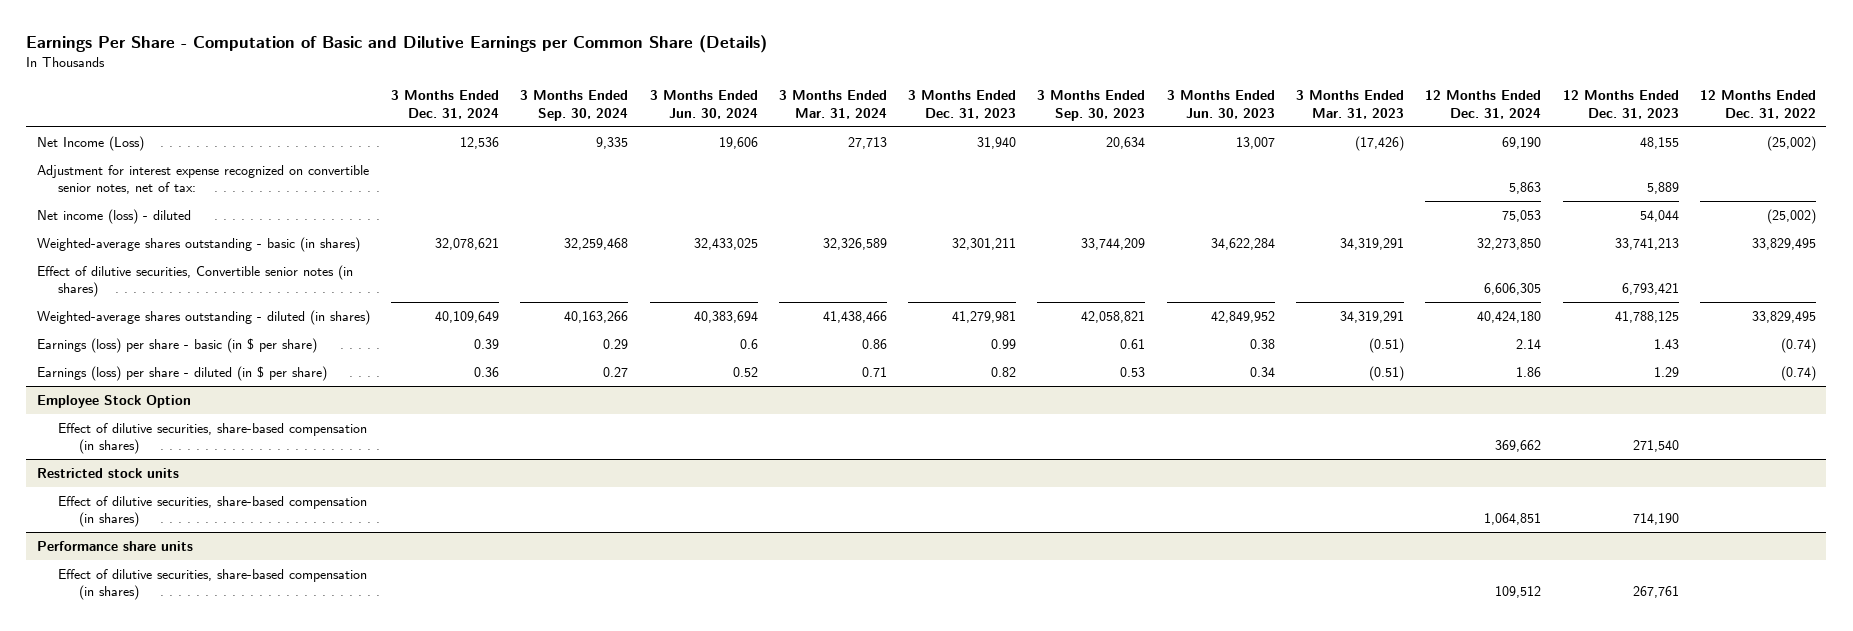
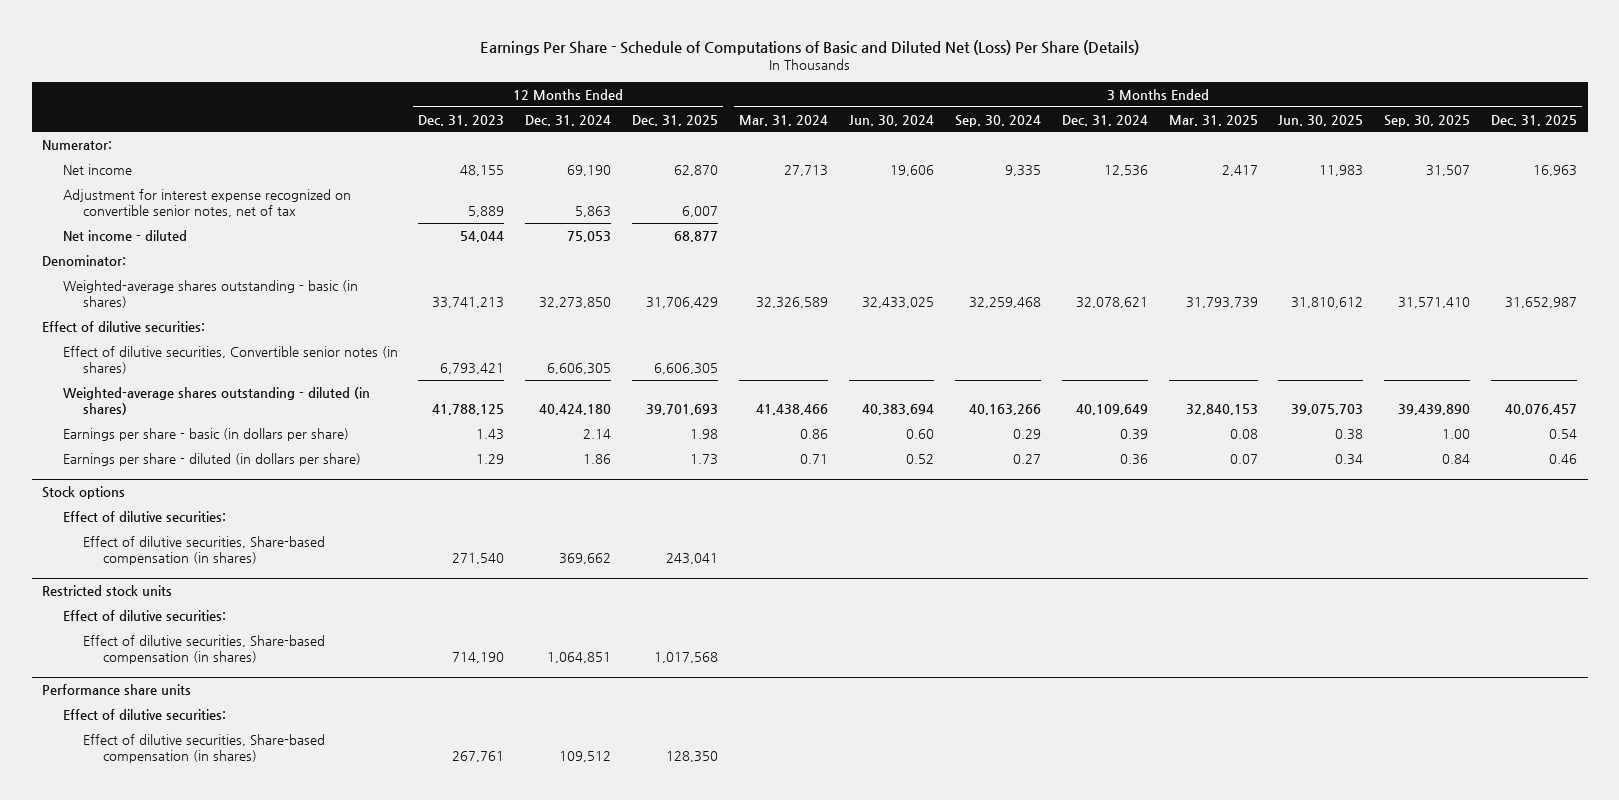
[26,35,768,54] Earnings Per Share - Computation of Basic and Dilutive Earnings per Common Share (Details) -> [479,39,1139,55] Earnings Per Share - Schedule of Computations of Basic and Diluted Net (Loss) Per Share (Details)
[908,90,1017,119] 3 Months Ended Dec. 31, 2023 -> none
[1037,90,1146,121] 3 Months Ended Sep. 30, 2023 -> none
[1166,90,1275,119] 3 Months Ended Jun. 30, 2023 -> none
[1296,90,1405,119] 3 Months Ended Mar. 31, 2023 -> none
[1699,90,1816,119] 12 Months Ended Dec. 31, 2022 -> none
none -> [632,114,719,126] Dec. 31, 2025
none -> [1168,114,1258,126] Mar. 31, 2025
none -> [1278,114,1364,126] Jun. 30, 2025
none -> [1384,114,1471,127] Sep. 30, 2025
none -> [1491,114,1578,126] Dec. 31, 2025
none -> [42,139,113,150] Numerator:
[36,135,144,151] Net Income (Loss) -> [62,163,132,175] Net income
[36,164,369,195] Adjustment for interest expense recognized on convertible senior notes, net of tax: -> [62,188,351,218] Adjustment for interest expense recognized on convertible senior notes, net of tax
[36,208,191,224] Net income (loss) - diluted -> [62,229,187,241] Net income - diluted
none -> [42,254,127,266] Denominator:
none -> [42,320,206,332] Effect of dilutive securities:
[36,337,317,353] Earnings (loss) per share - basic (in $ per share) -> [62,427,349,441] Earnings per share - basic (in dollars per share)
[739,338,758,349] 0.6 -> [905,428,934,439] 0.60
[36,365,327,381] Earnings (loss) per share - diluted (in $ per share) -> [62,452,361,466] Earnings per share - diluted (in dollars per share)
[36,394,191,408] Employee Stock Option -> [42,486,126,500] Stock options
none -> [62,510,226,522] Effect of dilutive securities:
[57,422,367,455] Effect of dilutive securities, share-based compensation (in shares) -> [82,535,325,566] Effect of dilutive securities, Share-based compensation (in shares)
none -> [62,609,226,621] Effect of dilutive securities:
[57,495,367,528] Effect of dilutive securities, share-based compensation (in shares) -> [82,634,325,665] Effect of dilutive securities, Share-based compensation (in shares)
none -> [62,708,226,720] Effect of dilutive securities:
[57,568,367,601] Effect of dilutive securities, share-based compensation (in shares) -> [82,733,325,764] Effect of dilutive securities, Share-based compensation (in shares)

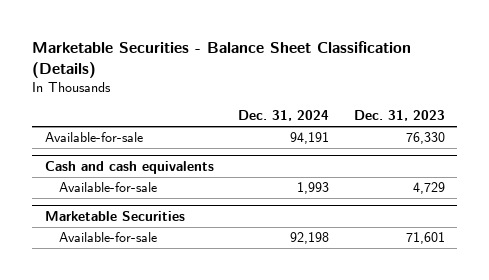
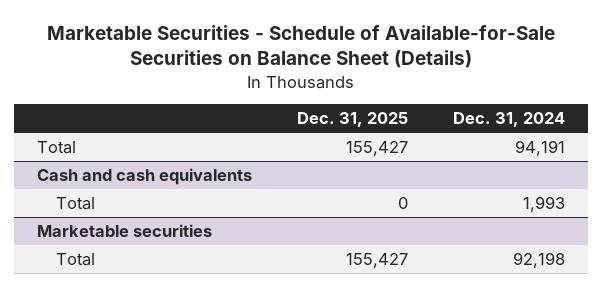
[32,41,412,78] Marketable Securities - Balance Sheet Classification (Details) -> [46,24,555,69] Marketable Securities - Schedule of Available-for-Sale Securities on Balance Sheet (Details)
[353,110,445,122] Dec. 31, 2023 -> none
none -> [296,112,408,128] Dec. 31, 2025
[44,132,143,143] Available-for-sale -> [36,140,76,154] Total
[59,182,158,193] Available-for-sale -> [55,196,95,210] Total
[44,210,185,221] Marketable Securities -> [36,223,212,237] Marketable securities
[59,232,158,243] Available-for-sale -> [55,252,95,266] Total

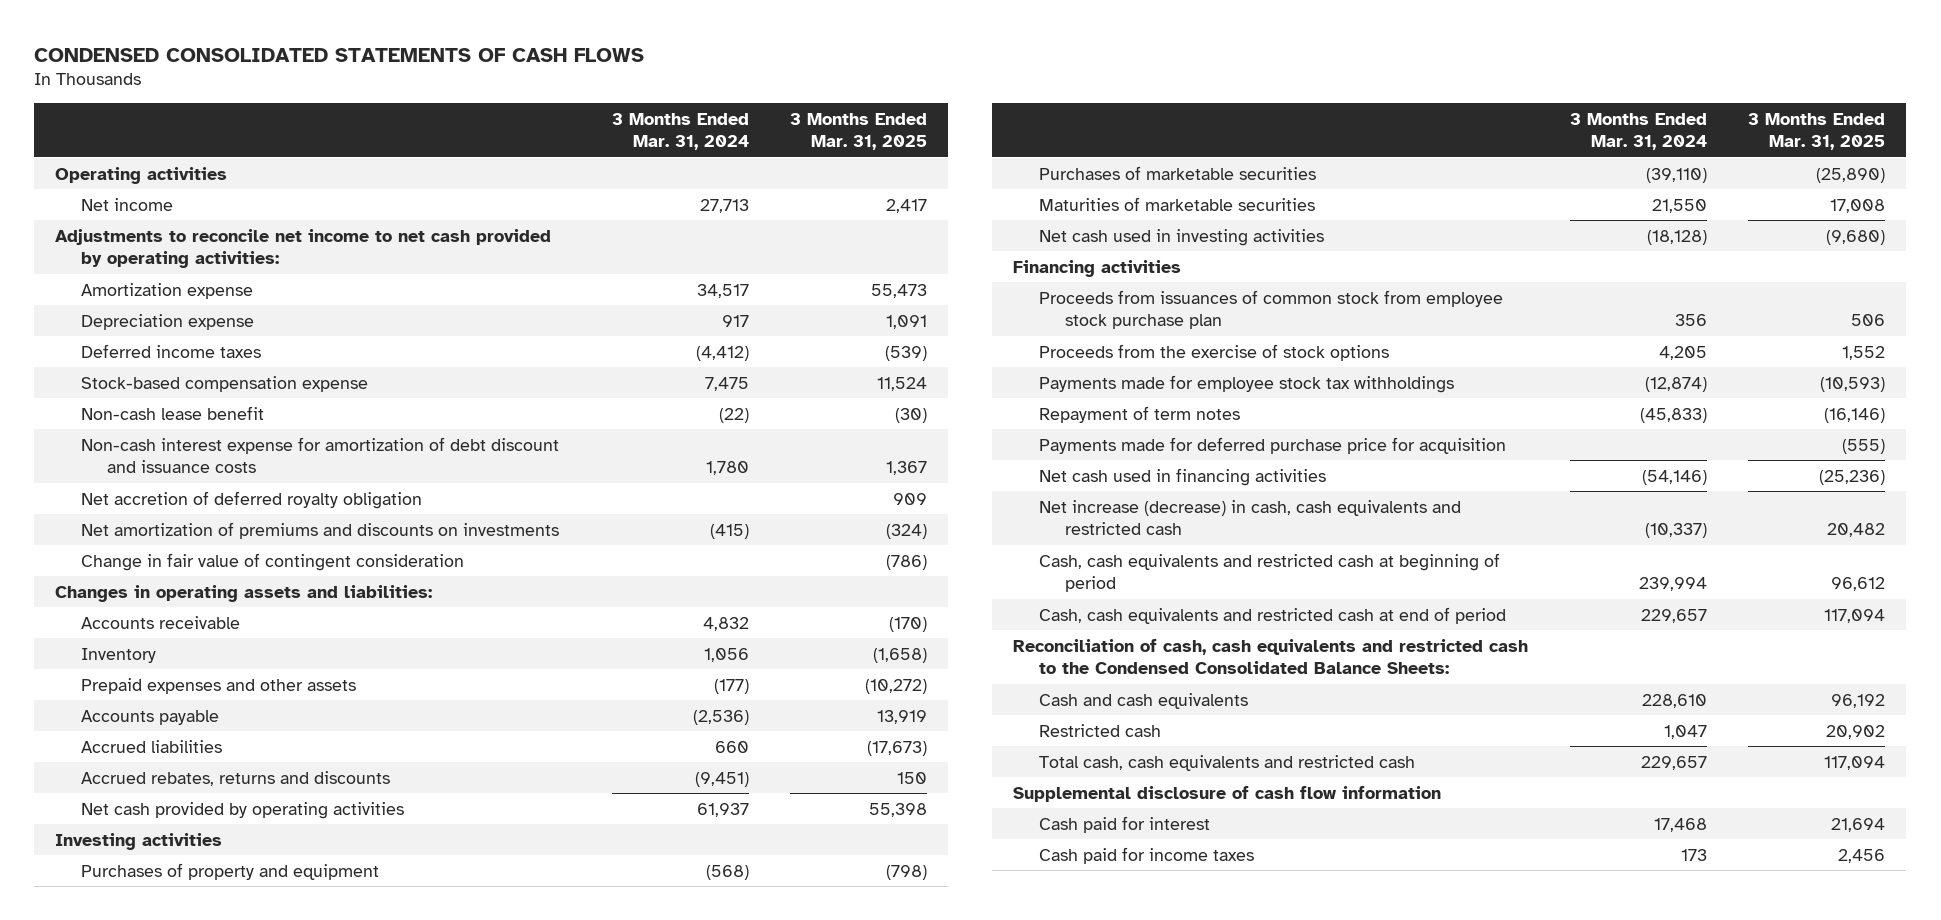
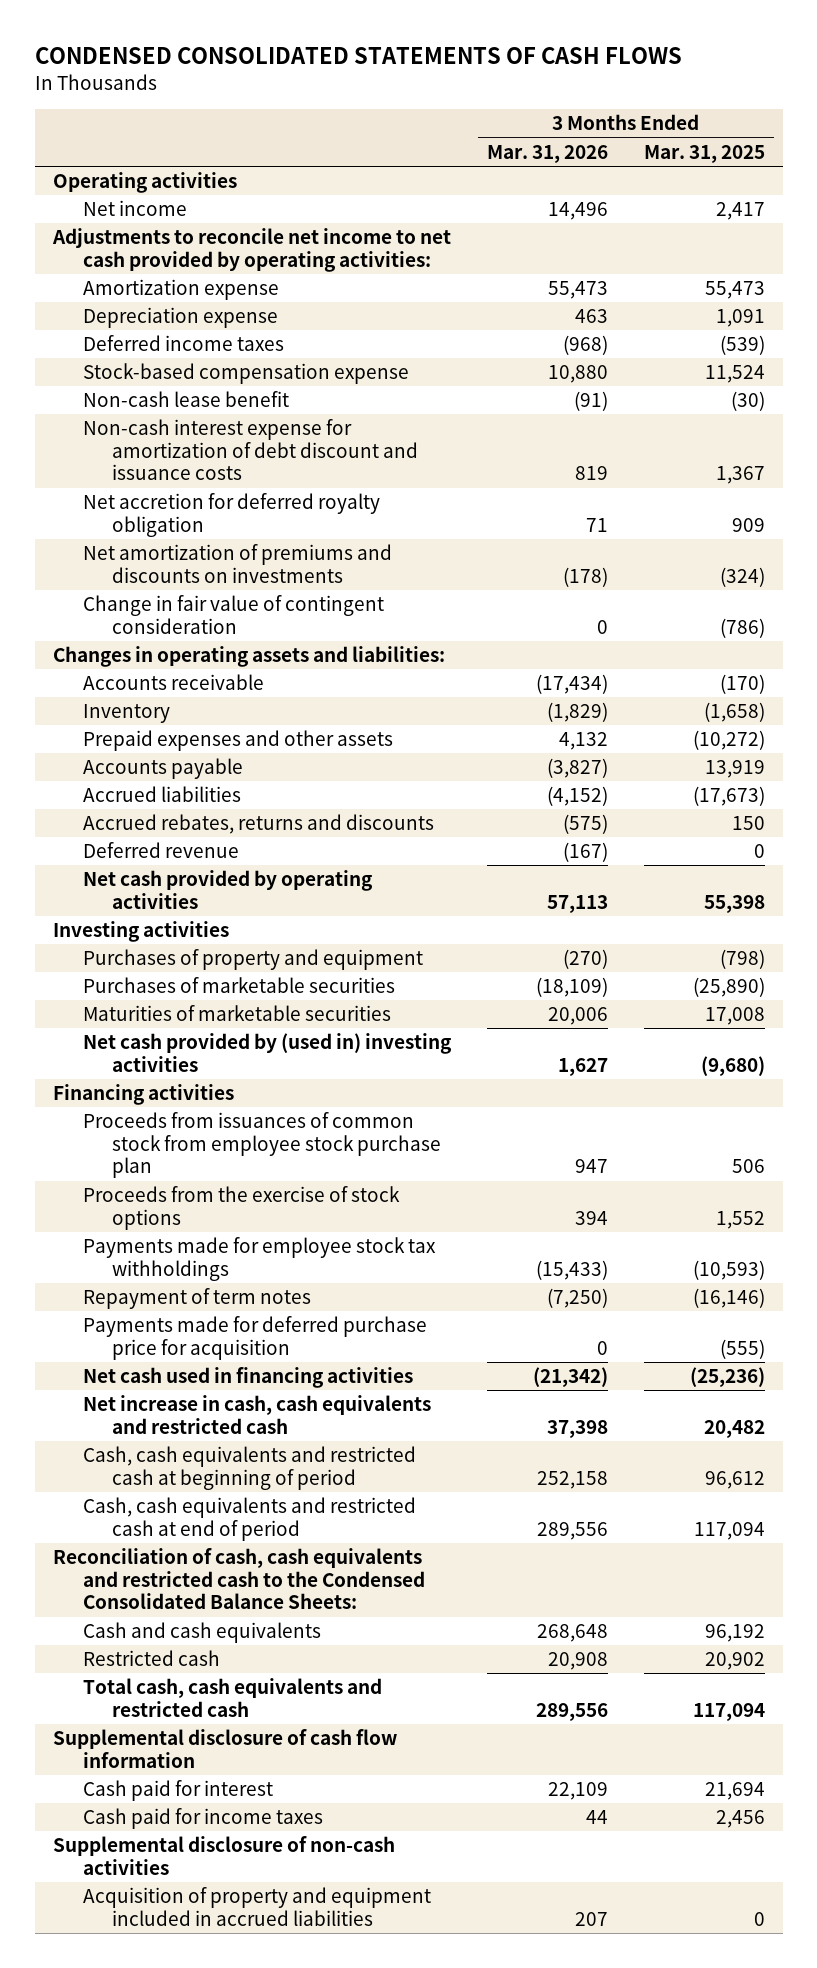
[611,112,749,150] 3 Months Ended Mar. 31, 2024 -> none
none -> [486,144,608,163] Mar. 31, 2026
[81,490,423,509] Net accretion of deferred royalty obligation -> [82,493,380,537] Net accretion for deferred royalty obligation
none -> [82,842,239,859] Deferred revenue
[1039,228,1325,246] Net cash used in investing activities -> [82,1033,452,1072] Net cash provided by (used in) investing activities
[1039,499,1462,535] Net increase (decrease) in cash, cash equivalents and restricted cash -> [82,1395,431,1434] Net increase in cash, cash equivalents and restricted cash
none -> [52,1836,395,1875] Supplemental disclosure of non-cash activities
none -> [82,1887,431,1926] Acquisition of property and equipment included in accrued liabilities

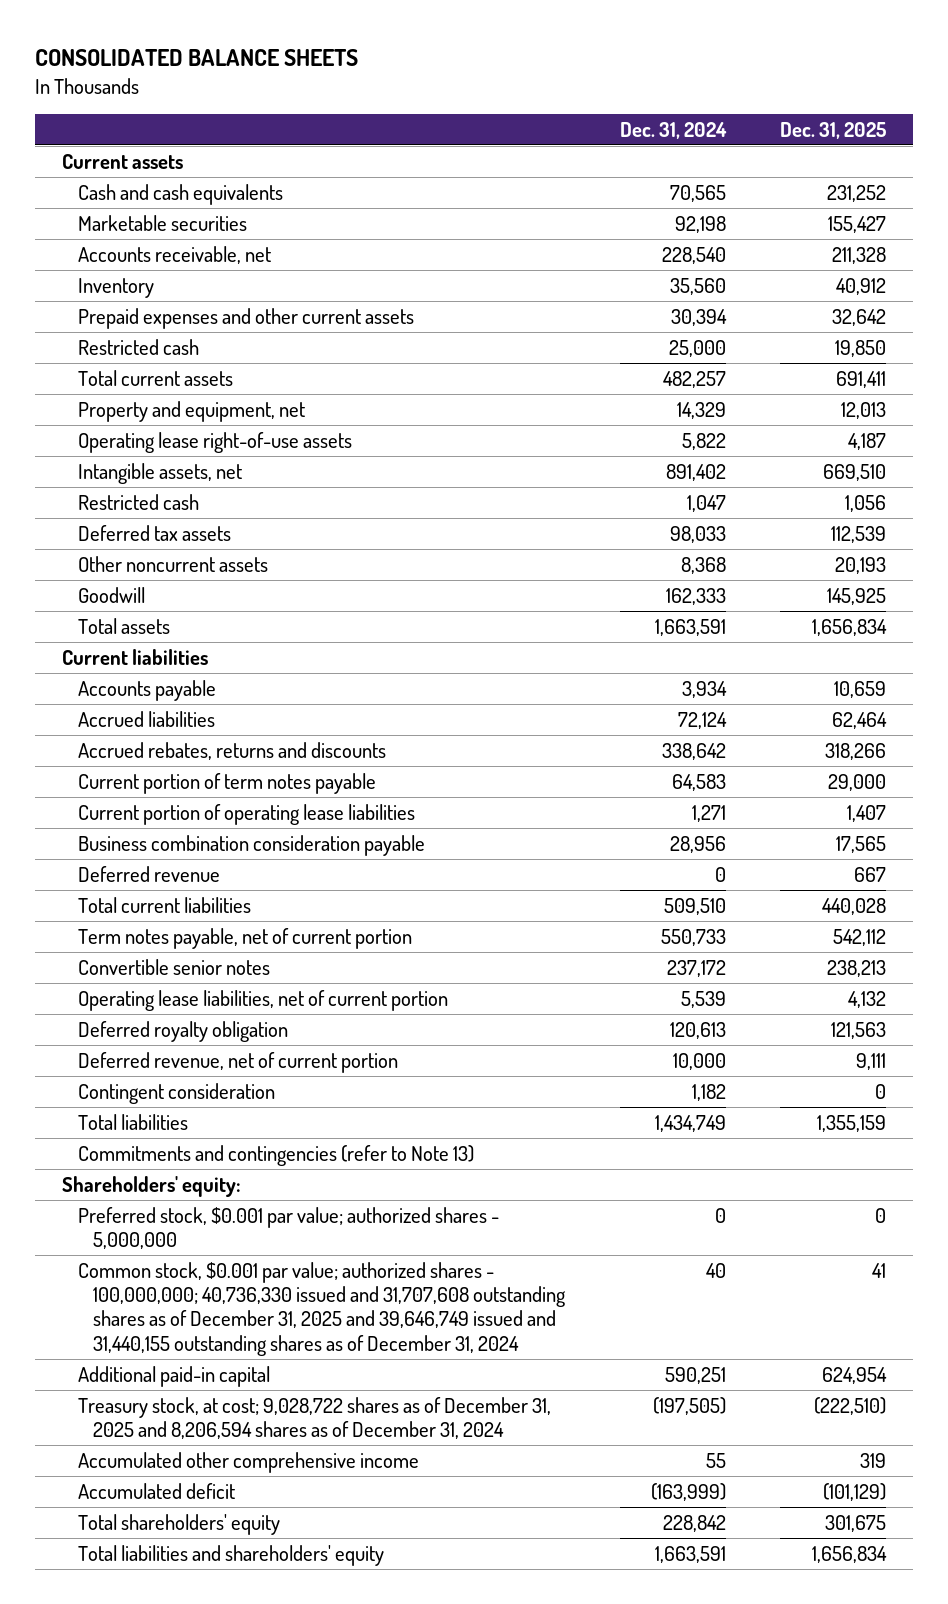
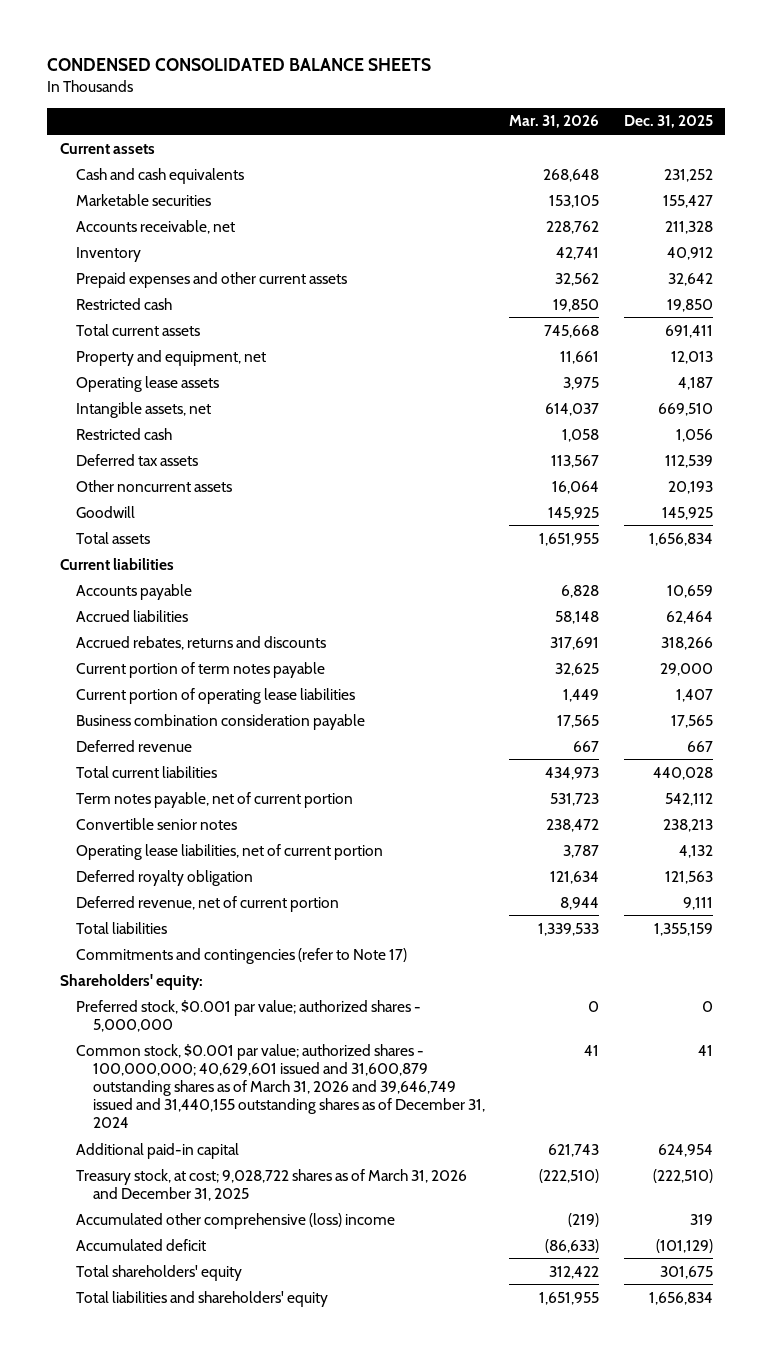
[34,49,358,67] CONSOLIDATED BALANCE SHEETS -> [47,58,432,72] CONDENSED CONSOLIDATED BALANCE SHEETS
[619,121,727,139] Dec. 31, 2024 -> none
none -> [509,115,600,129] Mar. 31, 2026
[77,431,352,453] Operating lease right-of-use assets -> [76,375,220,392] Operating lease assets
[77,1082,275,1104] Contingent consideration -> none
[77,1144,474,1166] Commitments and contingencies (refer to Note 13) -> [76,947,408,964] Commitments and contingencies (refer to Note 17)
[77,1261,567,1356] Common stock, $0.001 par value; authorized shares - 100,000,000; 40,736,330 issued and 31,707,608 outstanding shares as of December 31, 2025 and 39,646,749 issued and 31,440,155 outstanding shares as of December 31, 2024 -> [76,1043,486,1128] Common stock, $0.001 par value; authorized shares - 100,000,000; 40,629,601 issued and 31,600,879 outstanding shares as of March 31, 2026 and 39,646,749 issued and 31,440,155 outstanding shares as of December 31, 2024
[77,1396,551,1440] Treasury stock, at cost; 9,028,722 shares as of December 31, 2025 and 8,206,594 shares as of December 31, 2024 -> [76,1168,468,1201] Treasury stock, at cost; 9,028,722 shares as of March 31, 2026 and December 31, 2025
[77,1451,419,1473] Accumulated other comprehensive income -> [76,1212,396,1229] Accumulated other comprehensive (loss) income

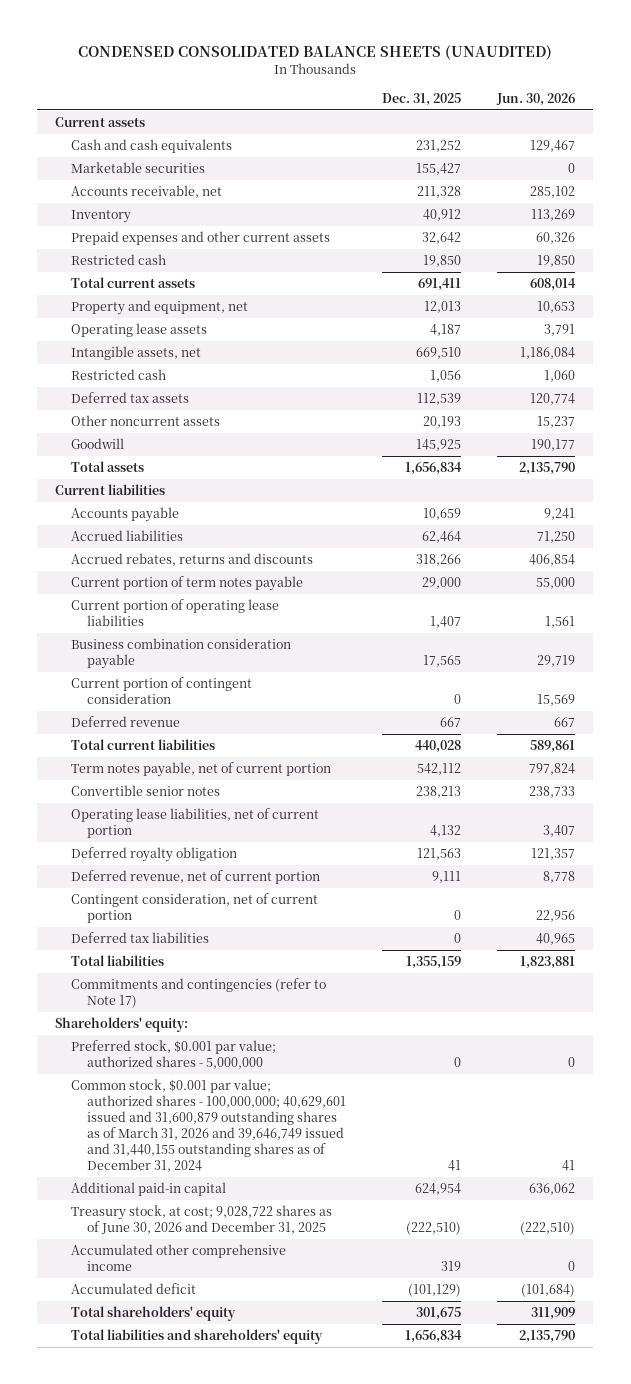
[47,58,432,72] CONDENSED CONSOLIDATED BALANCE SHEETS -> [78,44,553,60] CONDENSED CONSOLIDATED BALANCE SHEETS (UNAUDITED)
[509,115,600,129] Mar. 31, 2026 -> none
none -> [496,92,576,106] Jun. 30, 2026
none -> [71,677,253,705] Current portion of contingent consideration
none -> [71,893,319,924] Contingent consideration, net of current portion
none -> [71,932,210,944] Deferred tax liabilities
[76,1168,468,1201] Treasury stock, at cost; 9,028,722 shares as of March 31, 2026 and December 31, 2025 -> [71,1205,333,1235] Treasury stock, at cost; 9,028,722 shares as of June 30, 2026 and December 31, 2025
[76,1212,396,1229] Accumulated other comprehensive (loss) income -> [71,1244,287,1272] Accumulated other comprehensive income

